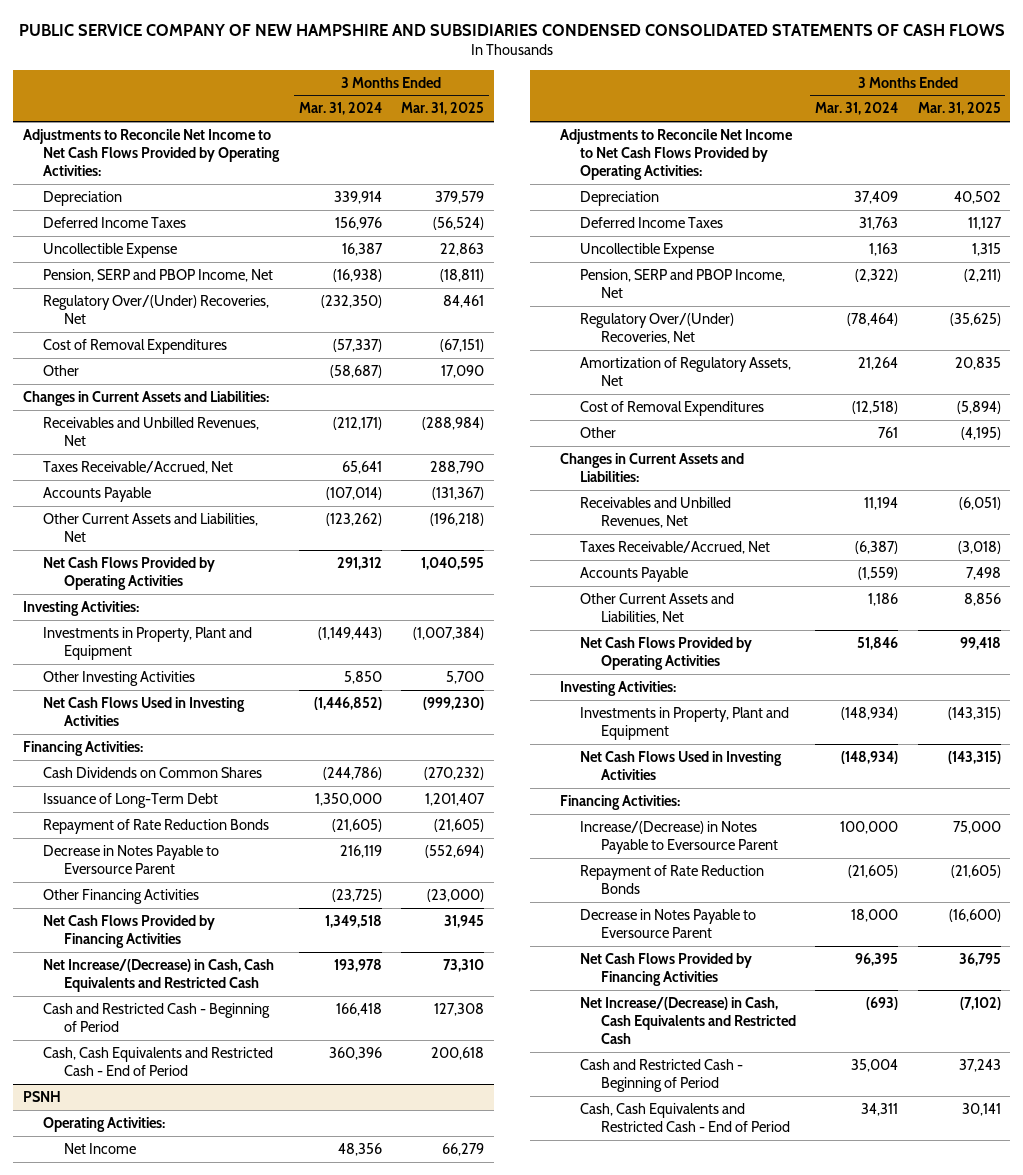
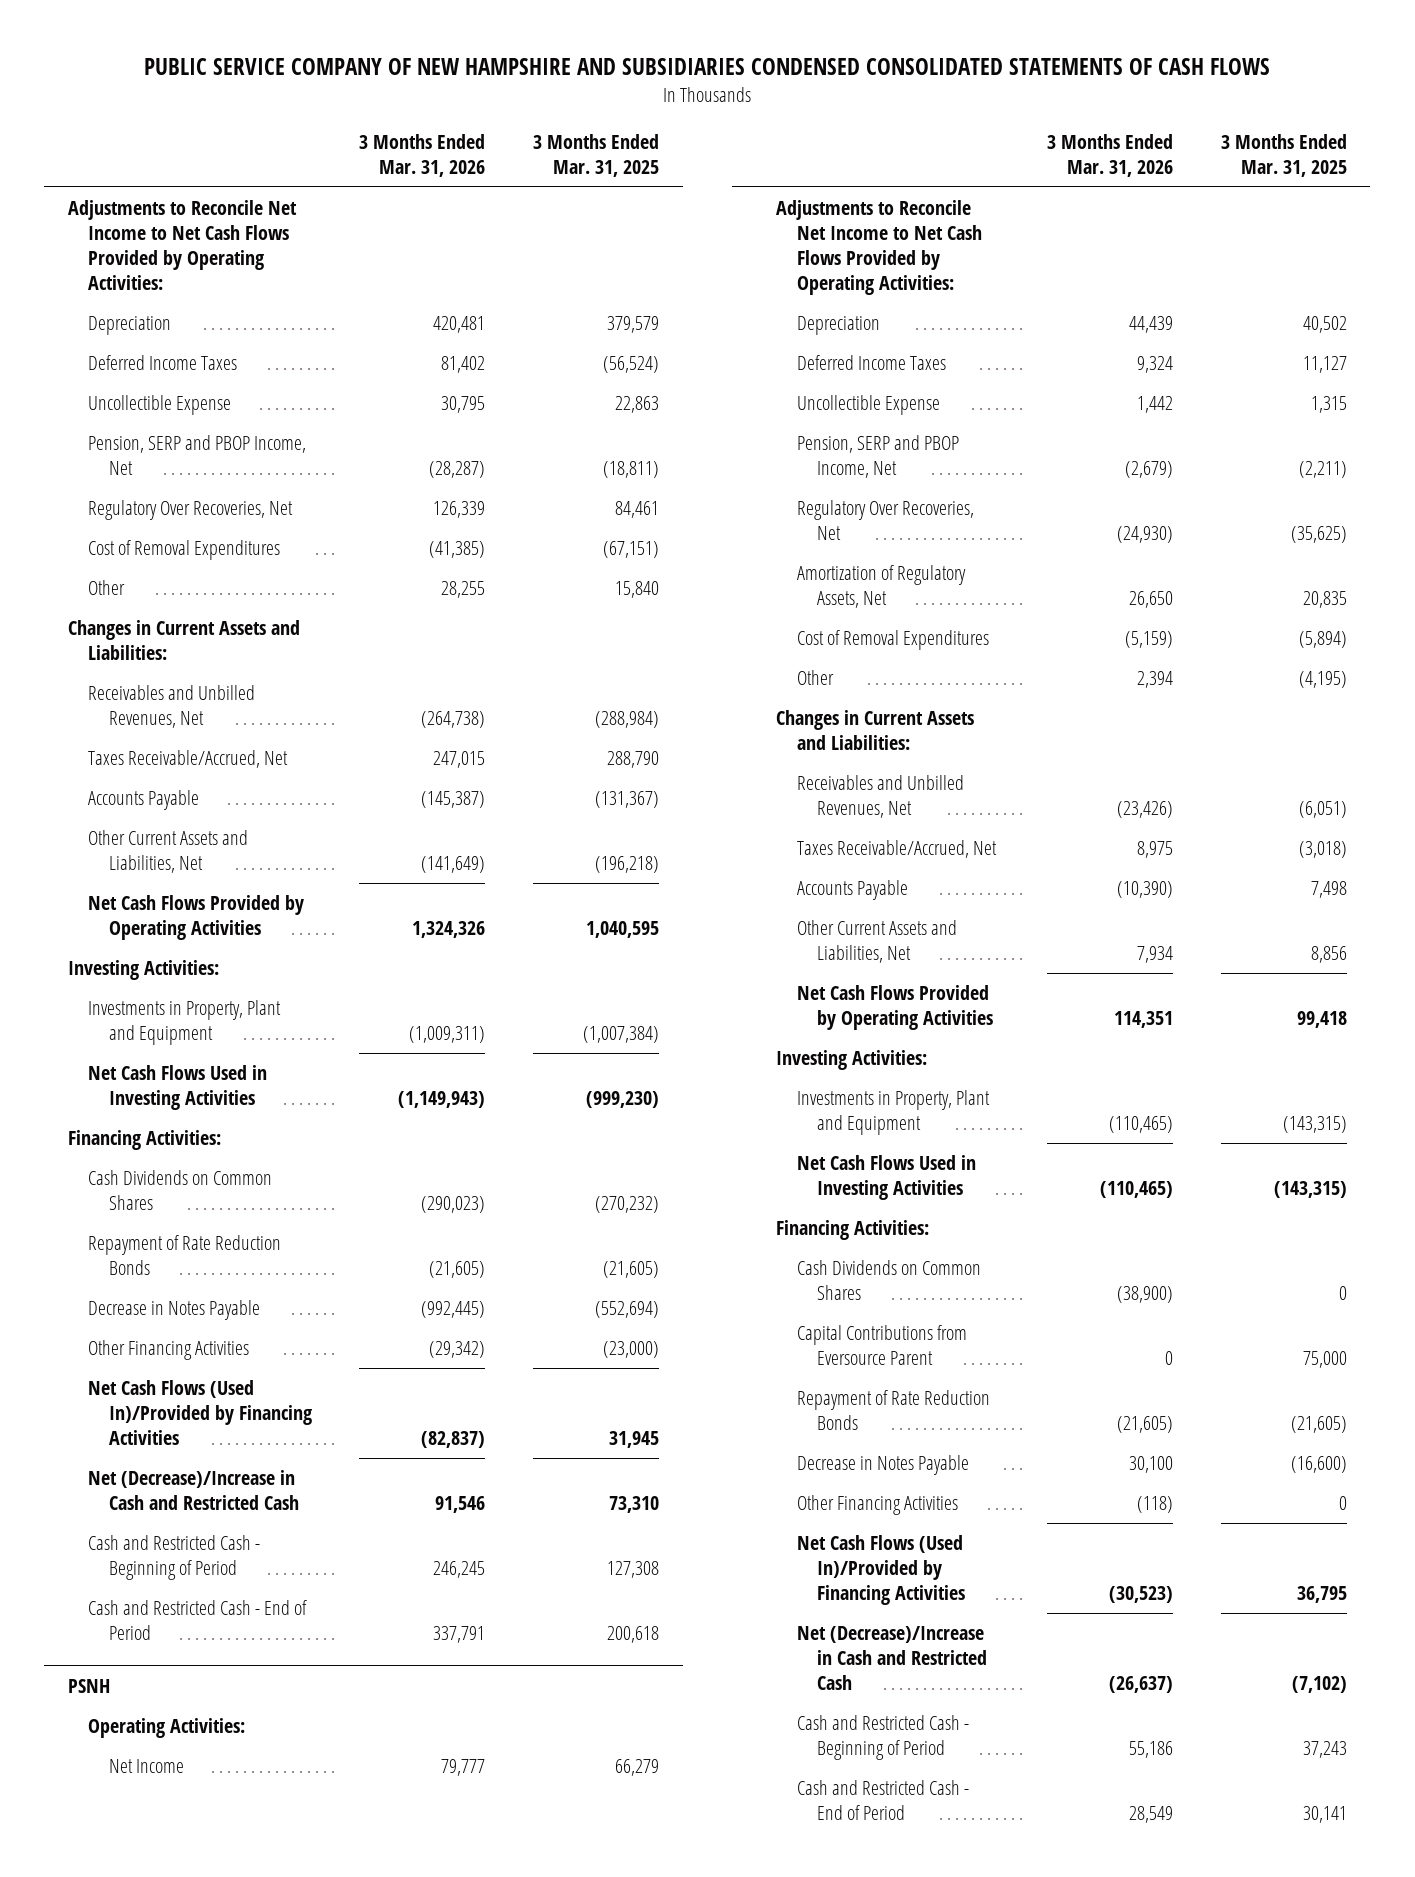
[298,102,382,116] Mar. 31, 2024 -> none
none -> [359,133,486,177] 3 Months Ended Mar. 31, 2026
[43,294,270,325] Regulatory Over/(Under) Recoveries, Net -> [88,500,294,521] Regulatory Over Recoveries, Net
[440,364,484,378] 17,090 -> [614,581,659,599] 15,840
[43,670,196,686] Other Investing Activities -> none
[43,792,219,808] Issuance of Long-Term Debt -> none
[43,844,220,875] Decrease in Notes Payable to Eversource Parent -> [88,1300,261,1321] Decrease in Notes Payable
[43,914,216,949] Net Cash Flows Provided by Financing Activities -> [88,1380,312,1445] Net Cash Flows (Used In)/Provided by Financing Activities
[43,958,275,993] Net Increase/(Decrease) in Cash, Cash Equivalents and Restricted Cash -> [88,1470,299,1511] Net (Decrease)/Increase in Cash and Restricted Cash
[43,1046,274,1077] Cash, Cash Equivalents and Restricted Cash - End of Period -> [88,1600,308,1641] Cash and Restricted Cash - End of Period
[580,312,735,345] Regulatory Over/(Under) Recoveries, Net -> [796,500,974,541] Regulatory Over Recoveries, Net
none -> [796,1260,981,1301] Cash Dividends on Common Shares
[580,820,778,855] Increase/(Decrease) in Notes Payable to Eversource Parent -> [796,1325,967,1366] Capital Contributions from Eversource Parent
[580,908,757,939] Decrease in Notes Payable to Eversource Parent -> [796,1455,969,1476] Decrease in Notes Payable
none -> [796,1495,958,1516] Other Financing Activities
[580,952,753,987] Net Cash Flows Provided by Financing Activities -> [796,1535,965,1605] Net Cash Flows (Used In)/Provided by Financing Activities
[580,996,796,1045] Net Increase/(Decrease) in Cash, Cash Equivalents and Restricted Cash -> [796,1626,987,1690] Net (Decrease)/Increase in Cash and Restricted Cash
[580,1102,790,1133] Cash, Cash Equivalents and Restricted Cash - End of Period -> [796,1780,969,1821] Cash and Restricted Cash - End of Period

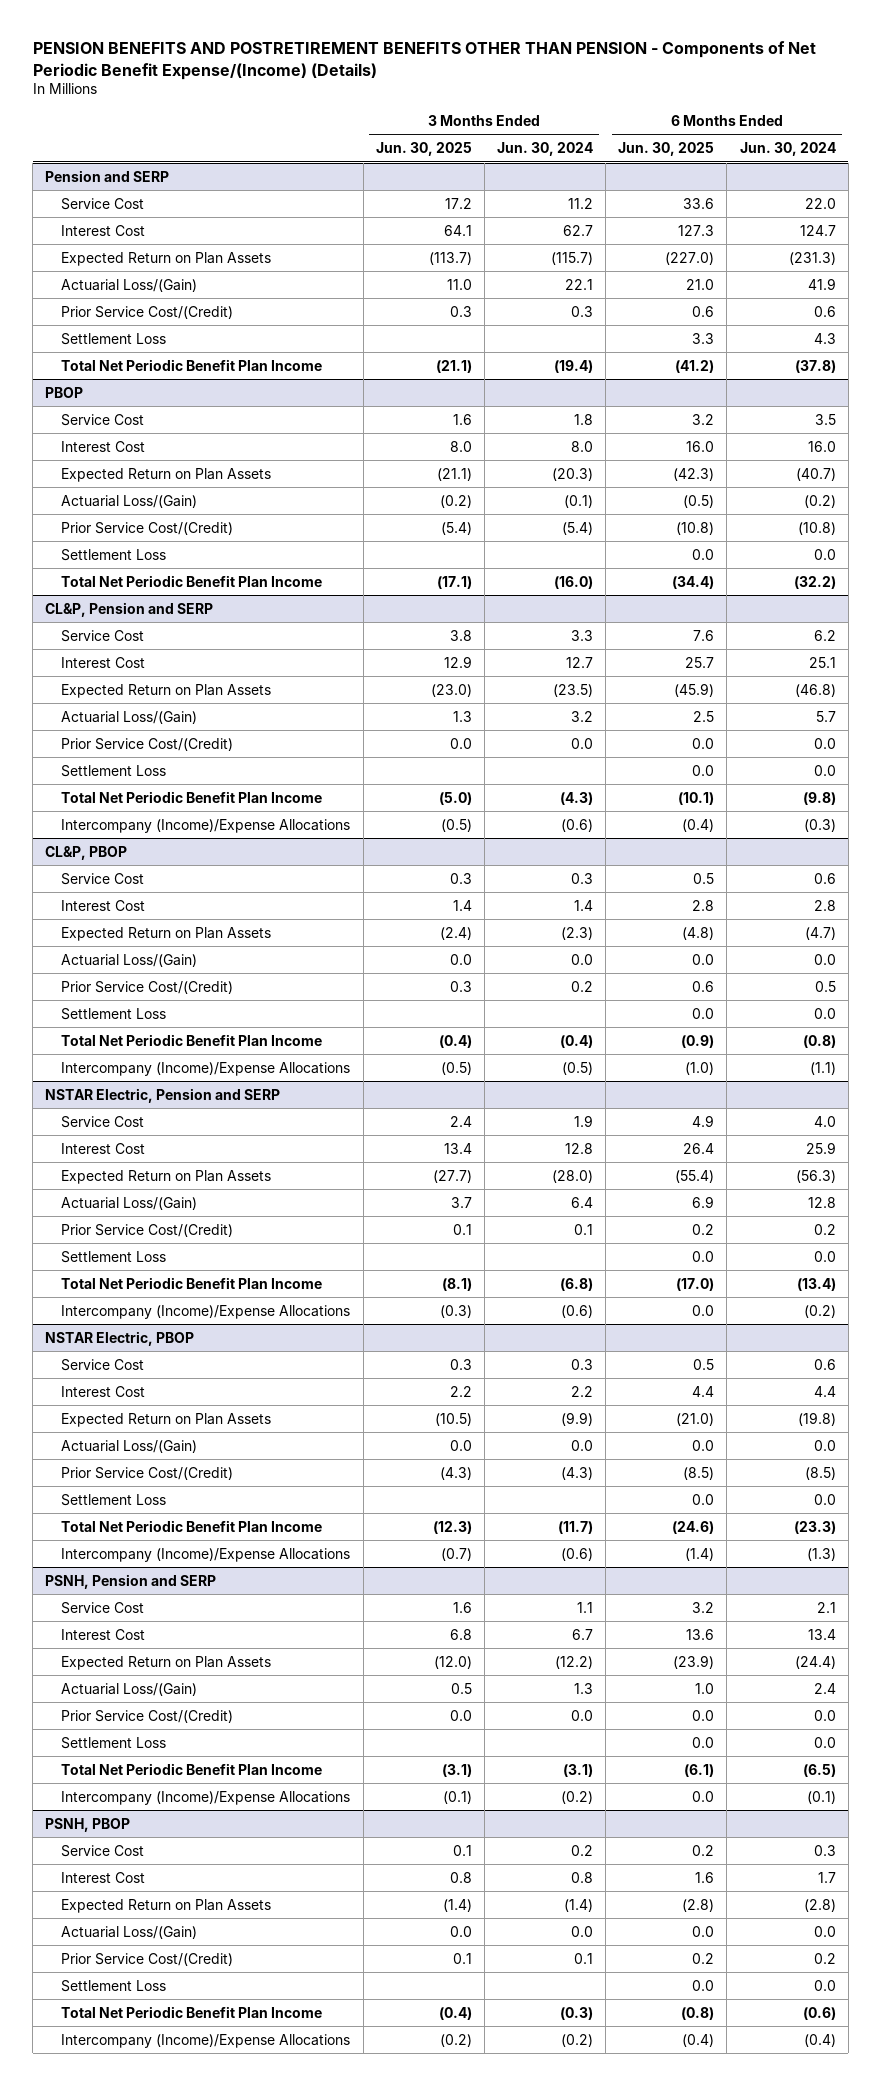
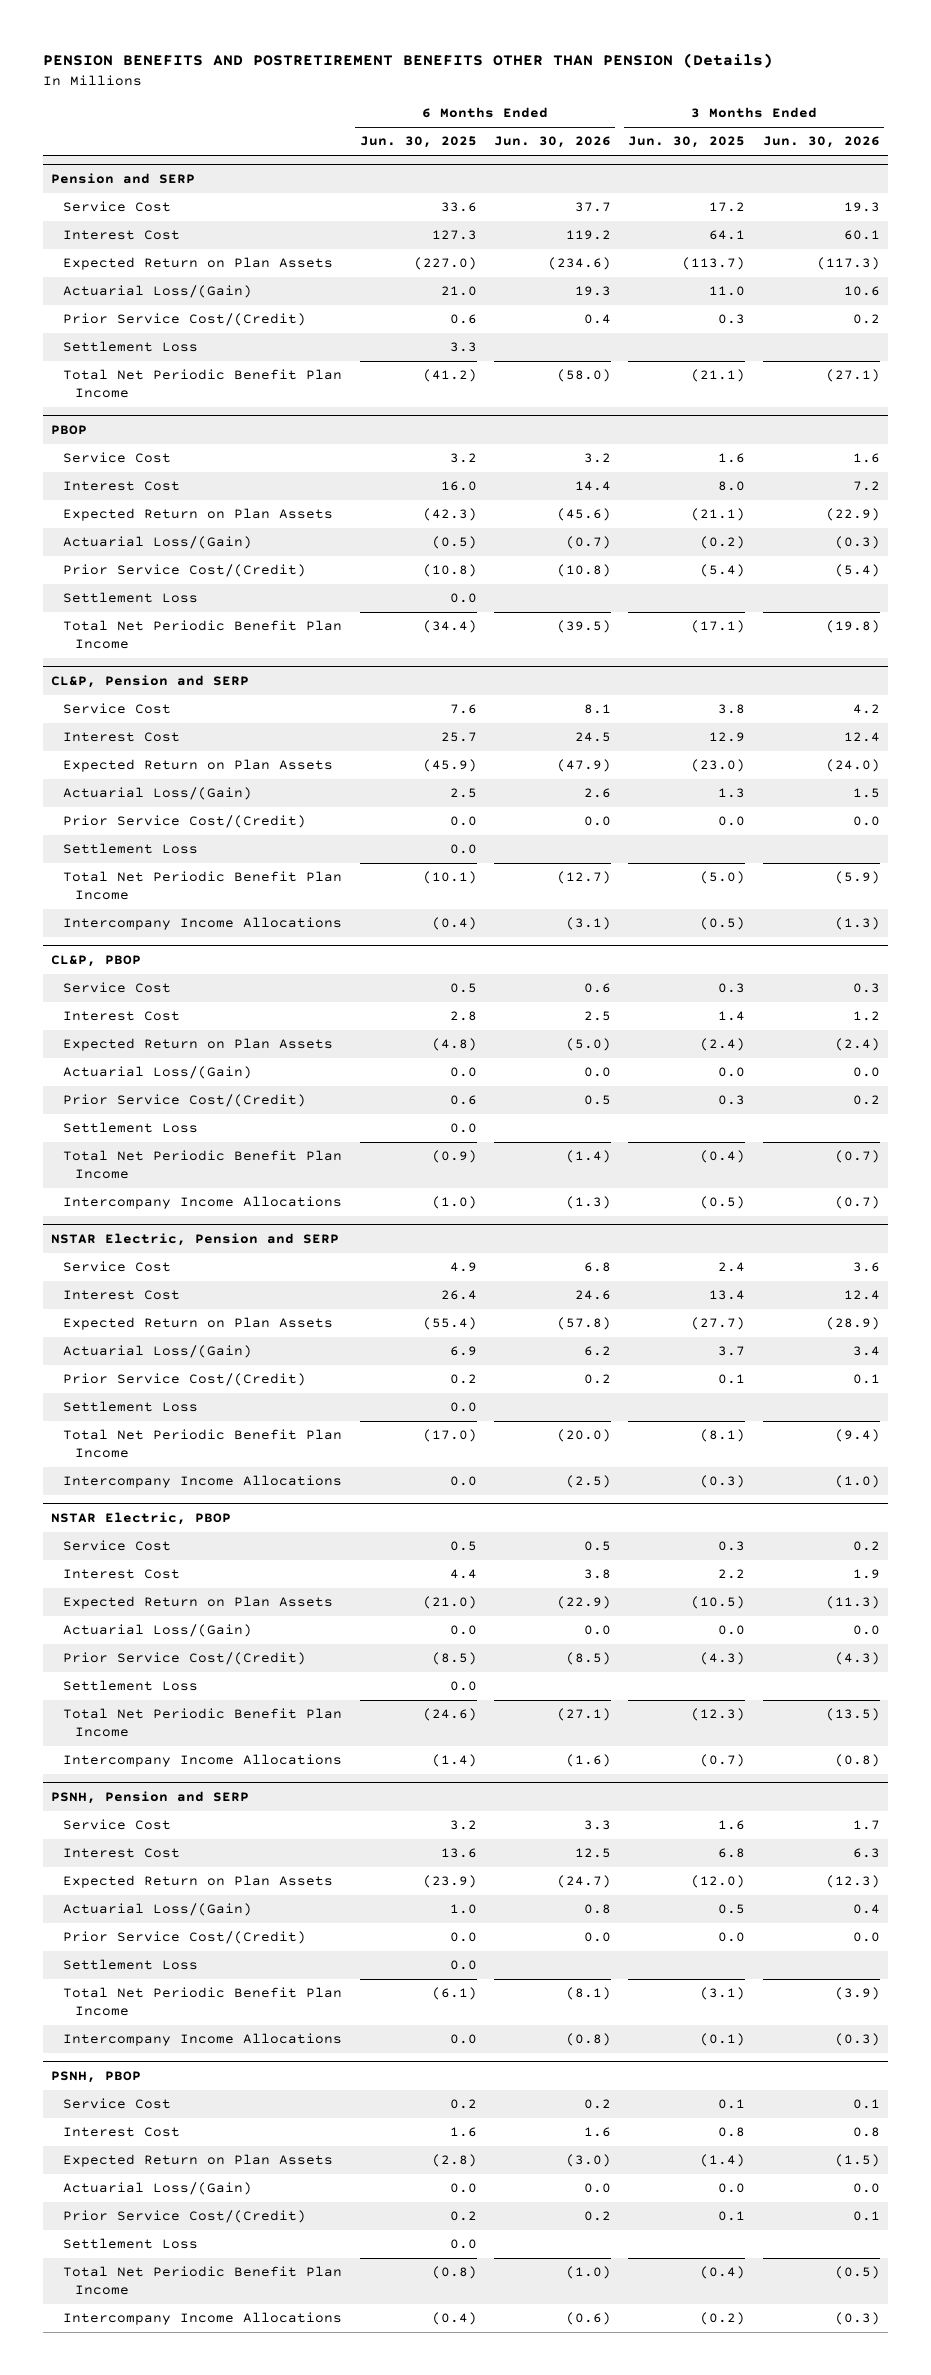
[32,41,816,80] PENSION BENEFITS AND POSTRETIREMENT BENEFITS OTHER THAN PENSION - Components of Net Periodic Benefit Expense/(Income) (Details) -> [42,53,773,69] PENSION BENEFITS AND POSTRETIREMENT BENEFITS OTHER THAN PENSION (Details)
[497,142,594,157] Jun. 30, 2024 -> none
[739,142,836,157] Jun. 30, 2024 -> none
none -> [493,136,611,149] Jun. 30, 2026
none -> [762,136,880,149] Jun. 30, 2026
[61,818,351,833] Intercompany (Income)/Expense Allocations -> [63,917,343,931] Intercompany Income Allocations
[61,1061,351,1076] Intercompany (Income)/Expense Allocations -> [63,1196,343,1210] Intercompany Income Allocations
[61,1304,351,1319] Intercompany (Income)/Expense Allocations -> [63,1475,343,1489] Intercompany Income Allocations
[61,1547,351,1562] Intercompany (Income)/Expense Allocations -> [63,1754,343,1768] Intercompany Income Allocations
[61,1790,351,1805] Intercompany (Income)/Expense Allocations -> [63,2033,343,2047] Intercompany Income Allocations
[61,2033,351,2048] Intercompany (Income)/Expense Allocations -> [63,2312,343,2326] Intercompany Income Allocations

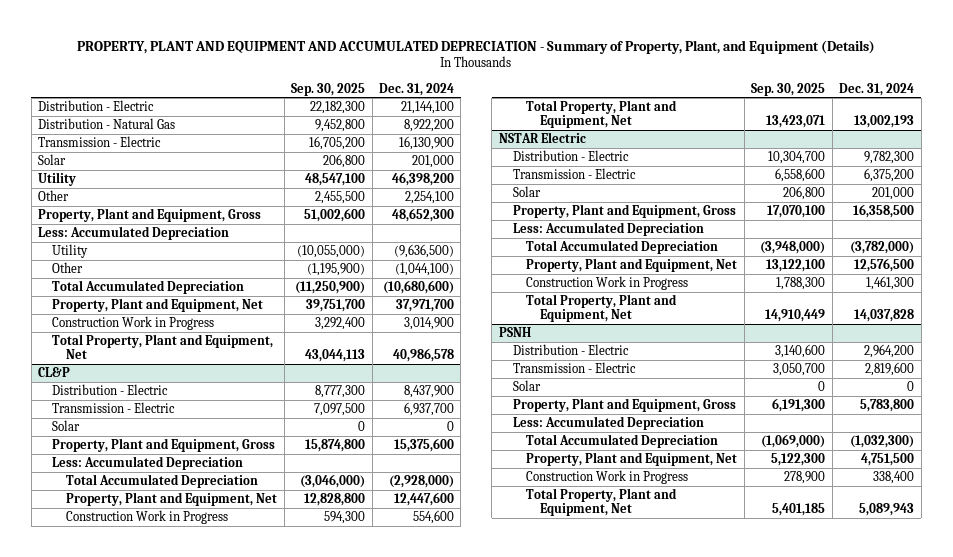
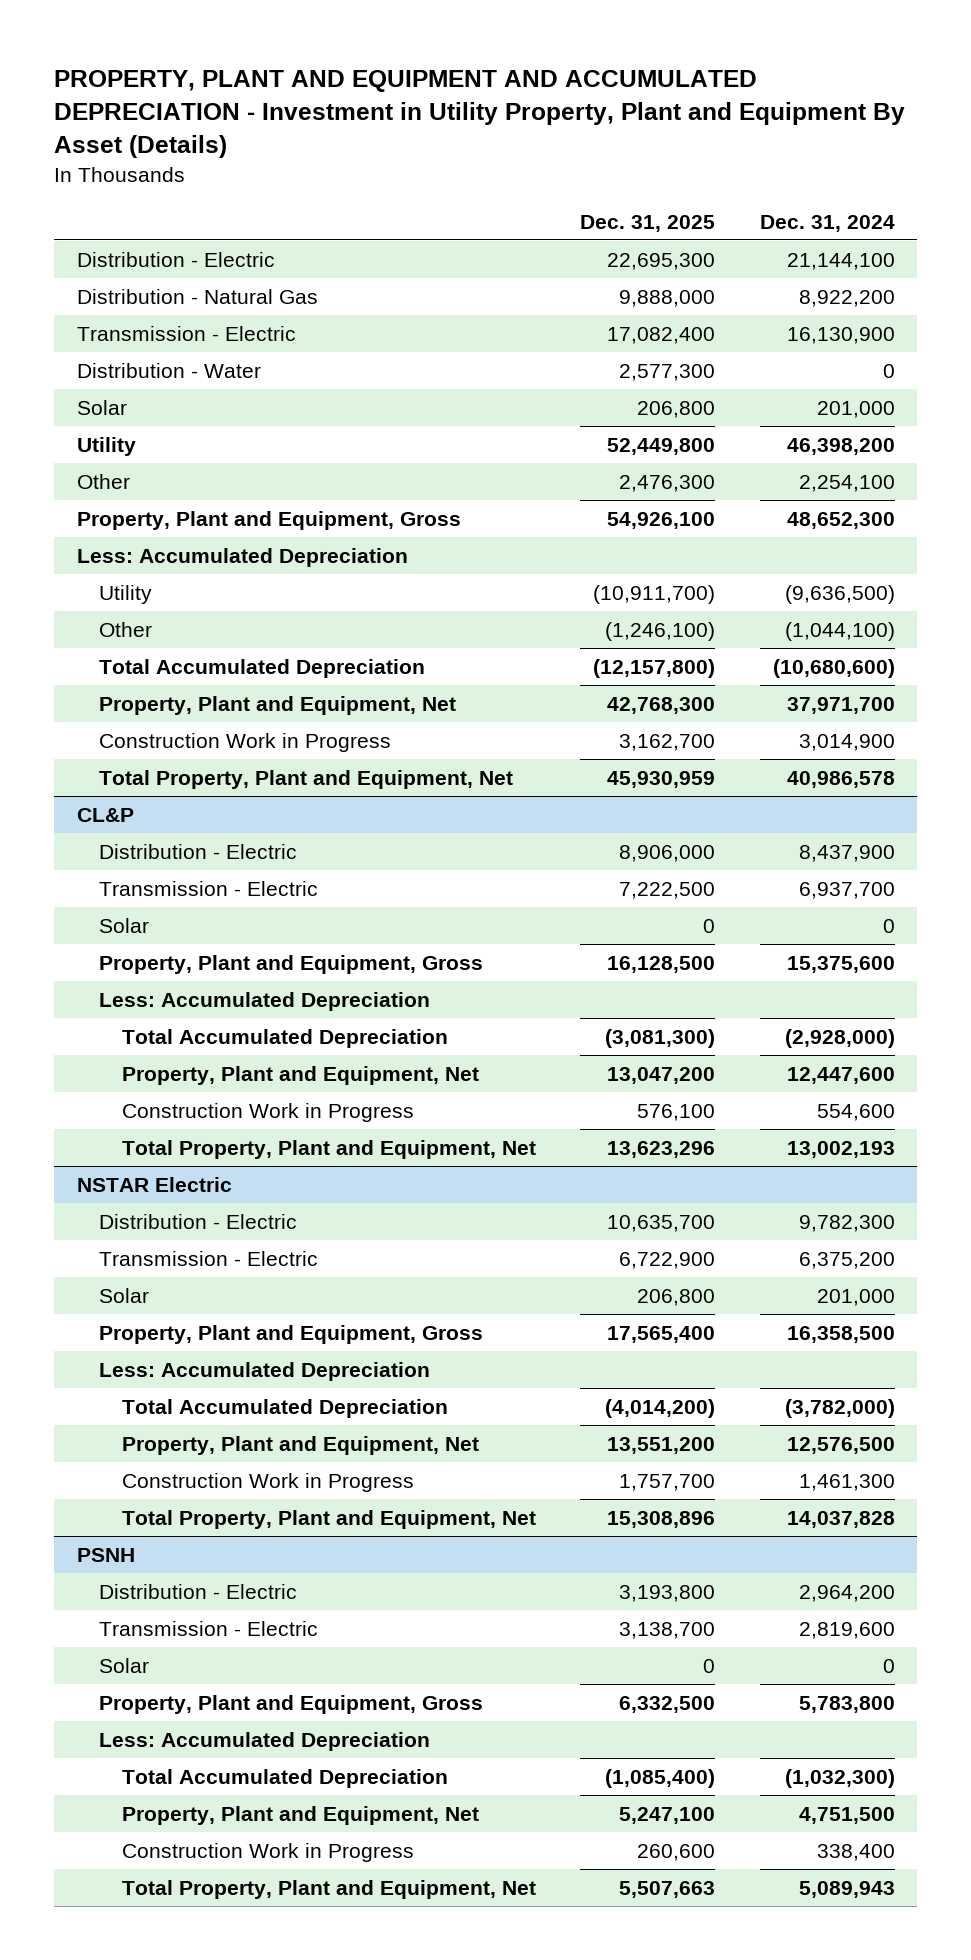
[77,39,876,54] PROPERTY, PLANT AND EQUIPMENT AND ACCUMULATED DEPRECIATION - Summary of Property, Plant, and Equipment (Details) -> [54,70,906,159] PROPERTY, PLANT AND EQUIPMENT AND ACCUMULATED DEPRECIATION - Investment in Utility Property, Plant and Equipment By Asset (Details)
[291,82,366,96] Sep. 30, 2025 -> none
none -> [580,214,716,232] Dec. 31, 2025
none -> [76,362,261,378] Distribution - Water

